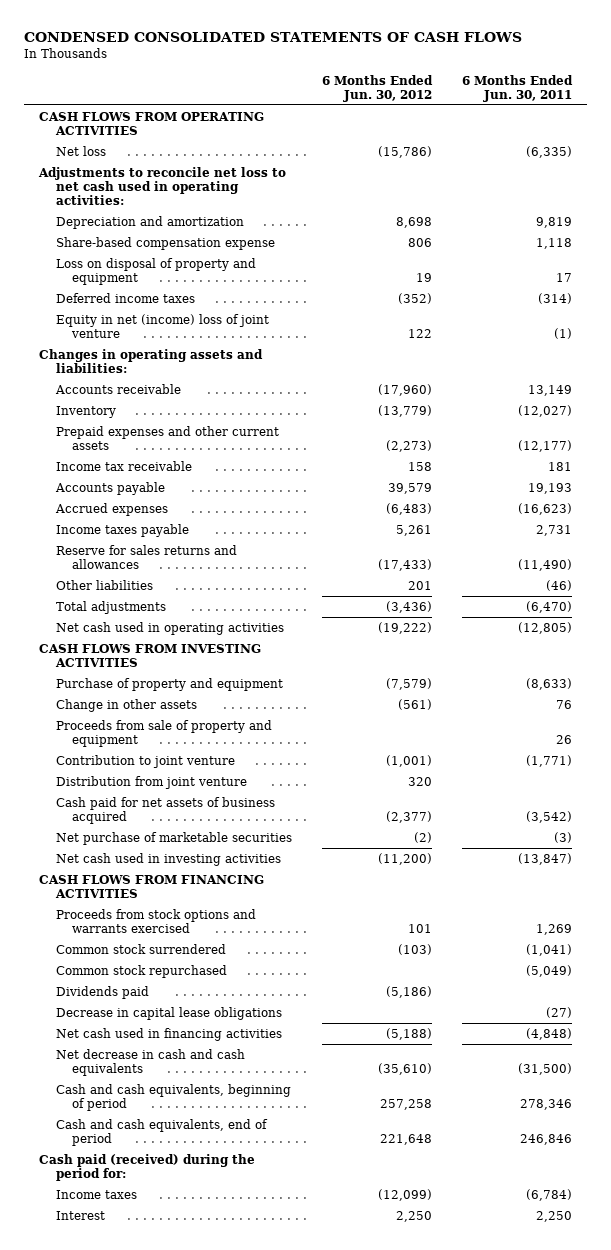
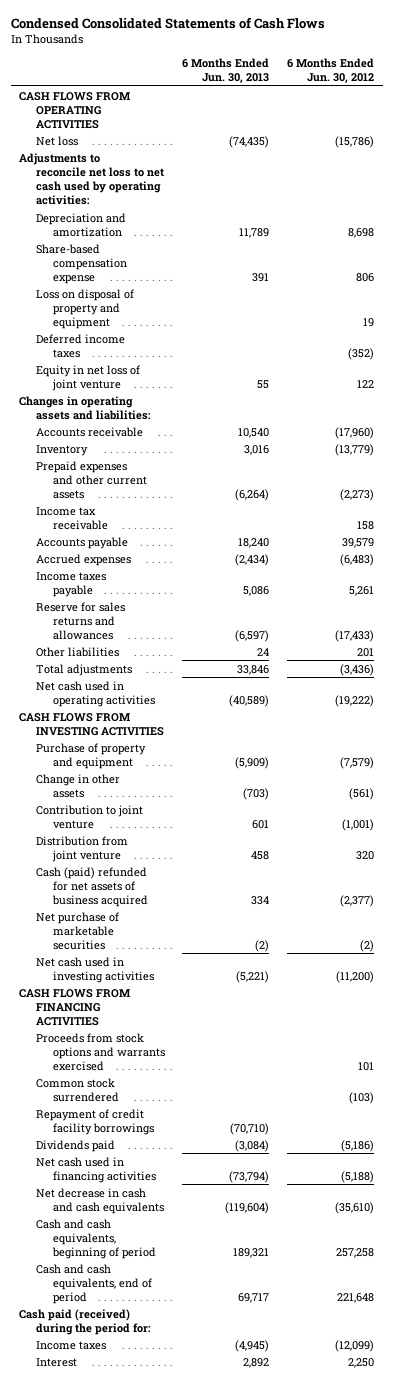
[24,32,523,43] CONDENSED CONSOLIDATED STATEMENTS OF CASH FLOWS -> [10,16,325,29] Condensed Consolidated Statements of Cash Flows
[461,74,573,102] 6 Months Ended Jun. 30, 2011 -> none
none -> [182,58,270,84] 6 Months Ended Jun. 30, 2013
[38,166,287,205] Adjustments to reconcile net loss to net cash used in operating activities: -> [19,152,164,206] Adjustments to reconcile net loss to net cash used by operating activities:
[55,313,269,338] Equity in net (income) loss of joint venture -> [35,364,140,391] Equity in net loss of joint venture
[55,719,272,747] Proceeds from sale of property and equipment -> none
[55,796,275,824] Cash paid for net assets of business acquired -> [35,866,148,907] Cash (paid) refunded for net assets of business acquired
[55,964,227,978] Common stock repurchased -> none
none -> [35,1108,154,1135] Repayment of credit facility borrowings
[55,1006,282,1020] Decrease in capital lease obligations -> none

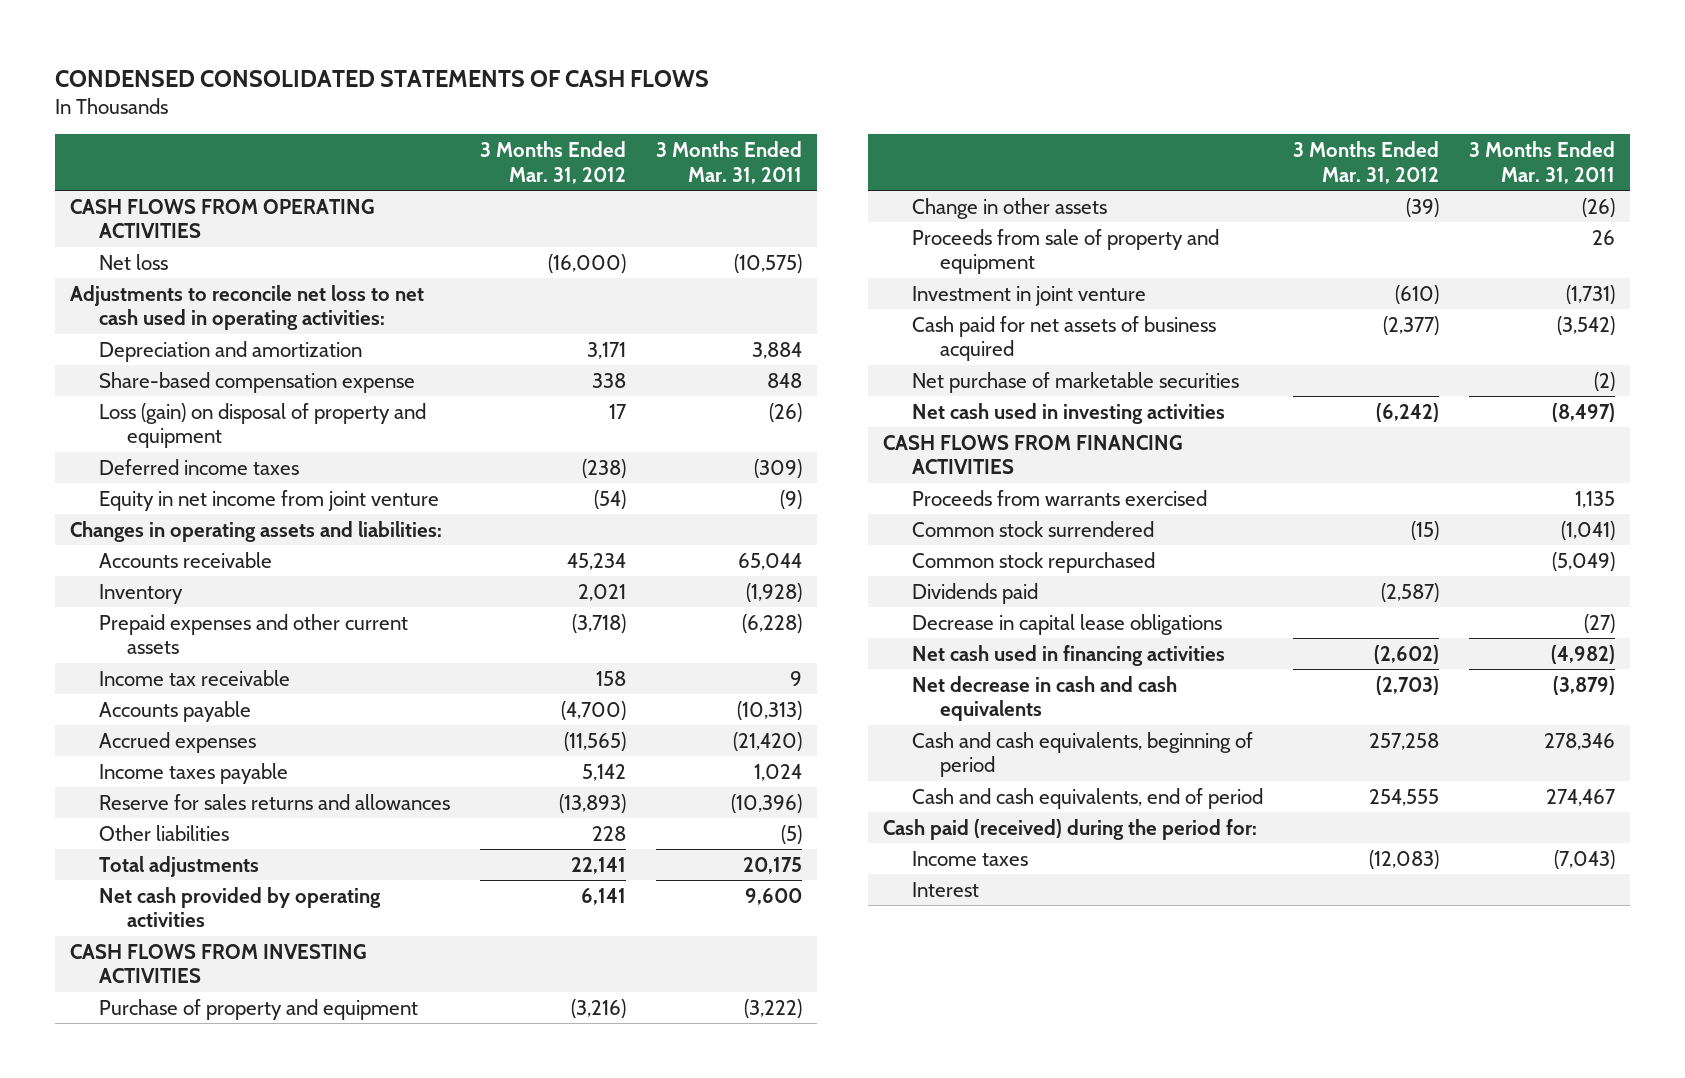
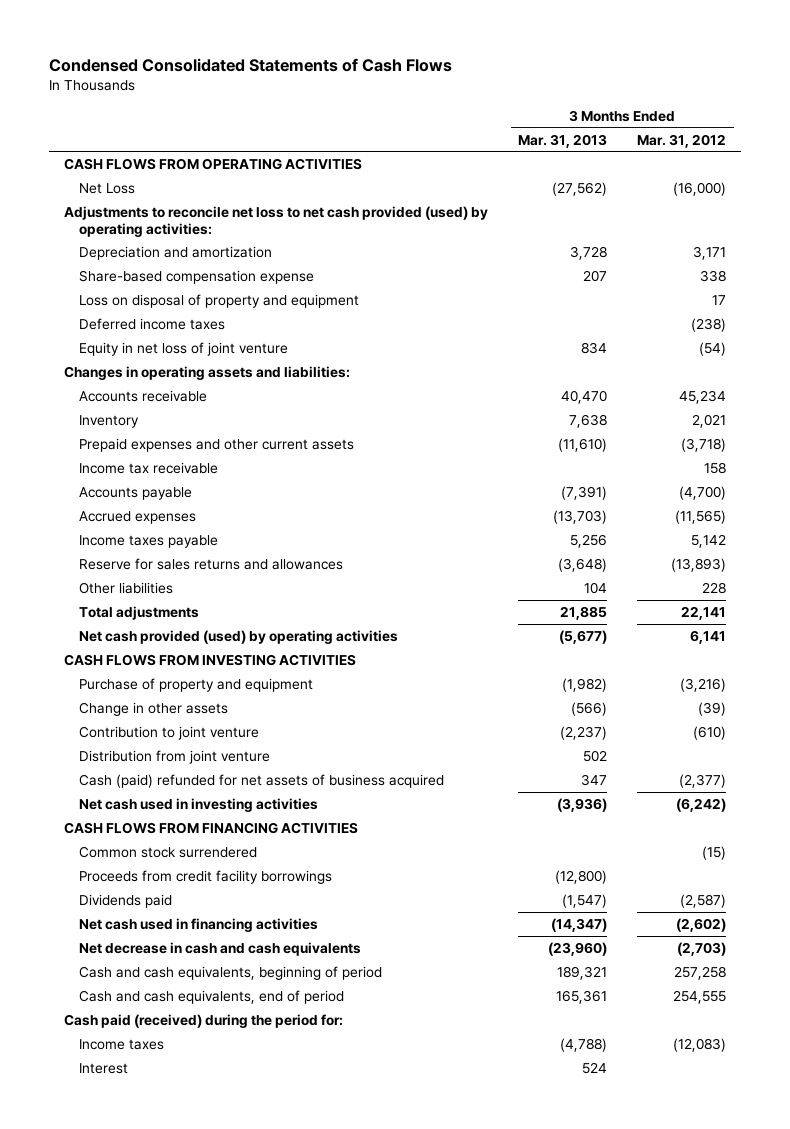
[55,69,710,87] CONDENSED CONSOLIDATED STATEMENTS OF CASH FLOWS -> [49,58,453,73] Condensed Consolidated Statements of Cash Flows
[656,141,803,184] 3 Months Ended Mar. 31, 2011 -> none
none -> [518,133,608,148] Mar. 31, 2013
[98,253,168,270] Net loss -> [79,182,136,194] Net Loss
[70,284,425,331] Adjustments to reconcile net loss to net cash used in operating activities: -> [64,205,489,237] Adjustments to reconcile net loss to net cash provided (used) by operating activities:
[98,402,426,449] Loss (gain) on disposal of property and equipment -> [79,293,360,308] Loss on disposal of property and equipment
[98,489,439,511] Equity in net income from joint venture -> [79,341,289,356] Equity in net loss of joint venture
[98,886,381,928] Net cash provided by operating activities -> [79,629,399,644] Net cash provided (used) by operating activities
[911,228,1219,275] Proceeds from sale of property and equipment -> none
[911,371,1239,393] Net purchase of marketable securities -> none
[911,285,1146,306] Investment in joint venture -> [79,725,260,740] Contribution to joint venture
none -> [79,749,271,764] Distribution from joint venture
[911,315,1216,362] Cash paid for net assets of business acquired -> [79,773,445,788] Cash (paid) refunded for net assets of business acquired
[911,489,1207,506] Proceeds from warrants exercised -> none
[911,551,1155,573] Common stock repurchased -> none
none -> [79,869,333,884] Proceeds from credit facility borrowings
[911,613,1222,635] Decrease in capital lease obligations -> none

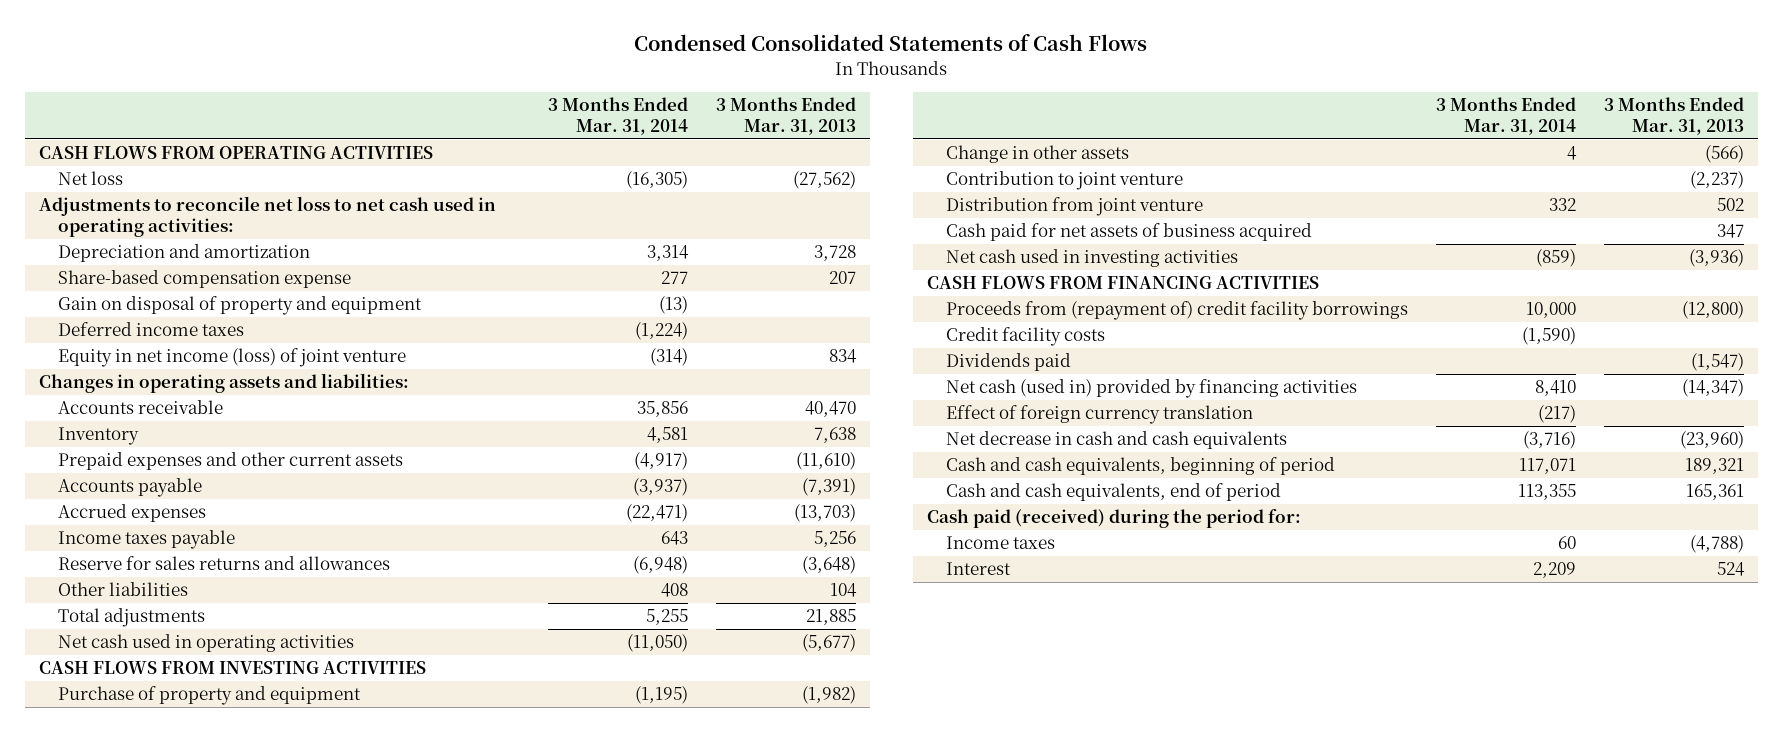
[637,133,727,148] Mar. 31, 2012 -> none
none -> [547,97,688,135] 3 Months Ended Mar. 31, 2014
[79,182,136,194] Net Loss -> [57,171,123,186] Net loss
[64,205,489,237] Adjustments to reconcile net loss to net cash provided (used) by operating activities: -> [38,196,496,238] Adjustments to reconcile net loss to net cash used in operating activities:
[79,293,360,308] Loss on disposal of property and equipment -> [57,296,422,316] Gain on disposal of property and equipment
[79,341,289,356] Equity in net loss of joint venture -> [57,348,406,368] Equity in net income (loss) of joint venture
[79,461,219,474] Income tax receivable -> none
[79,629,399,644] Net cash provided (used) by operating activities -> [57,634,354,653] Net cash used in operating activities
[79,773,445,788] Cash (paid) refunded for net assets of business acquired -> [946,223,1313,242] Cash paid for net assets of business acquired
[79,845,258,858] Common stock surrendered -> none
[79,869,333,884] Proceeds from credit facility borrowings -> [946,301,1409,321] Proceeds from (repayment of) credit facility borrowings
none -> [946,327,1106,347] Credit facility costs
[79,917,319,932] Net cash used in financing activities -> [946,379,1358,399] Net cash (used in) provided by financing activities
none -> [946,405,1254,425] Effect of foreign currency translation

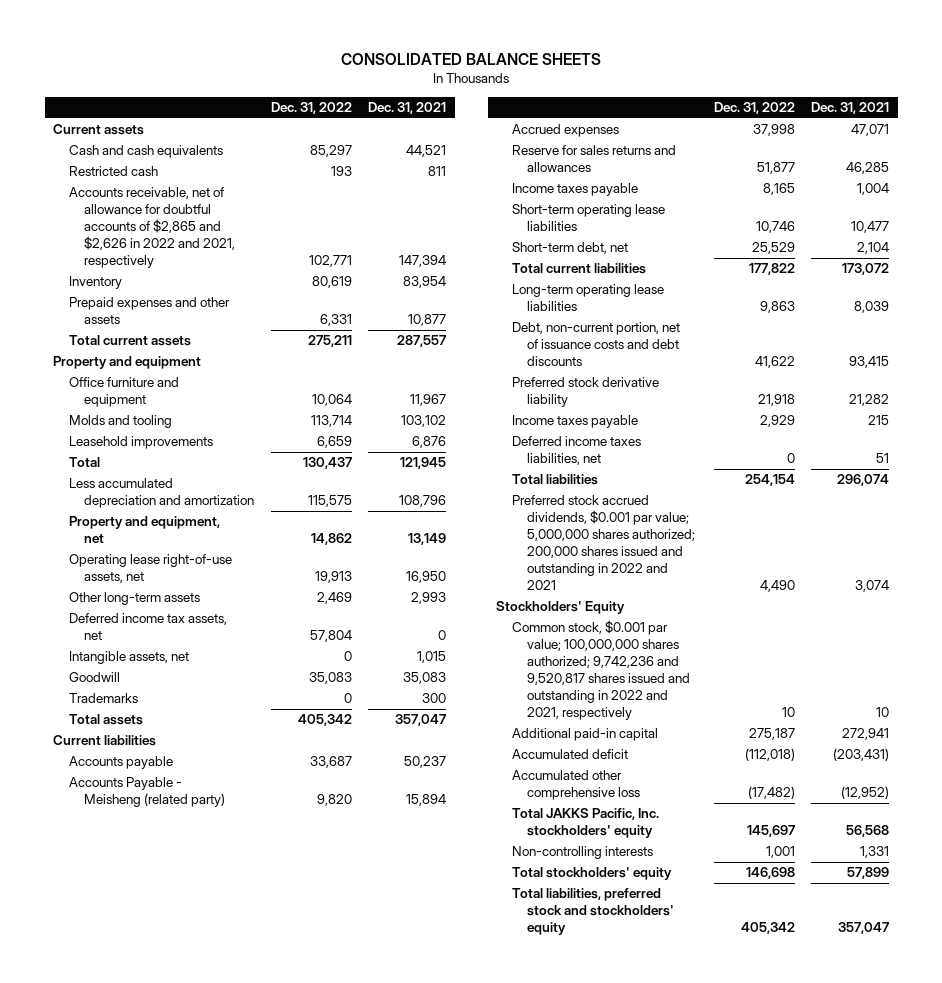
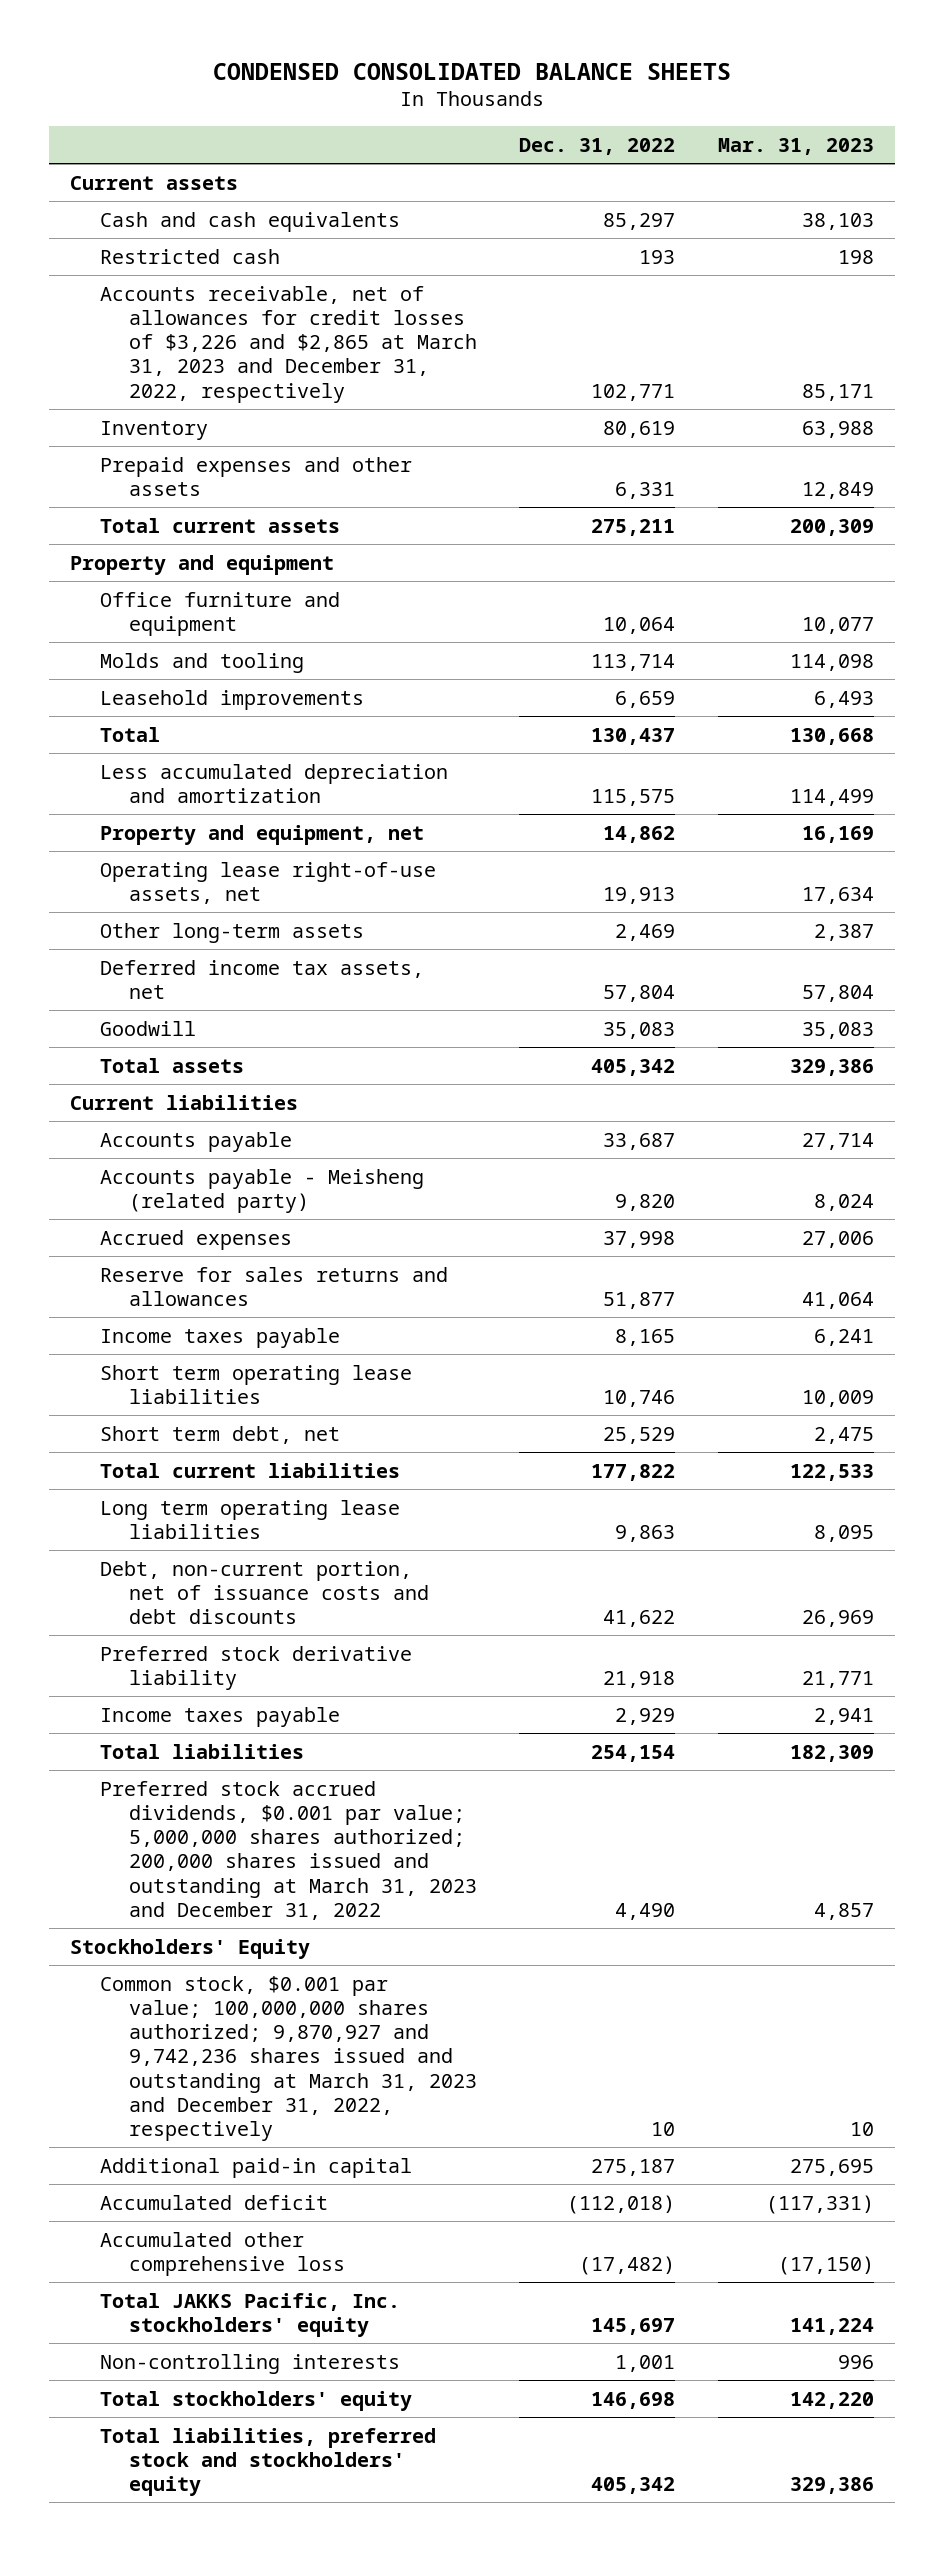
[341,53,602,66] CONSOLIDATED BALANCE SHEETS -> [213,62,732,80] CONDENSED CONSOLIDATED BALANCE SHEETS
[368,102,447,115] Dec. 31, 2021 -> none
none -> [718,137,875,155] Mar. 31, 2023
[68,187,236,269] Accounts receivable, net of allowance for doubtful accounts of $2,865 and $2,626 in 2022 and 2021, respectively -> [99,285,477,403] Accounts receivable, net of allowances for credit losses of $3,226 and $2,865 at March 31, 2023 and December 31, 2022, respectively
[68,651,189,665] Intangible assets, net -> none
[68,693,138,704] Trademarks -> none
[68,777,226,808] Accounts Payable - Meisheng (related party) -> [99,1168,424,1213] Accounts payable - Meisheng (related party)
[511,204,665,232] Short-term operating lease liabilities -> [99,1364,412,1404] Short term operating lease liabilities
[511,242,628,255] Short-term debt, net -> [99,1425,340,1444] Short term debt, net
[511,284,664,312] Long-term operating lease liabilities -> [99,1499,400,1539] Long term operating lease liabilities
[511,436,641,466] Deferred income taxes liabilities, net -> none
[511,495,696,591] Preferred stock accrued dividends, $0.001 par value; 5,000,000 shares authorized; 200,000 shares issued and outstanding in 2022 and 2021 -> [99,1780,477,1920] Preferred stock accrued dividends, $0.001 par value; 5,000,000 shares authorized; 200,000 shares issued and outstanding at March 31, 2023 and December 31, 2022
[511,620,691,721] Common stock, $0.001 par value; 100,000,000 shares authorized; 9,742,236 and 9,520,817 shares issued and outstanding in 2022 and 2021, respectively -> [99,1975,477,2142] Common stock, $0.001 par value; 100,000,000 shares authorized; 9,870,927 and 9,742,236 shares issued and outstanding at March 31, 2023 and December 31, 2022, respectively

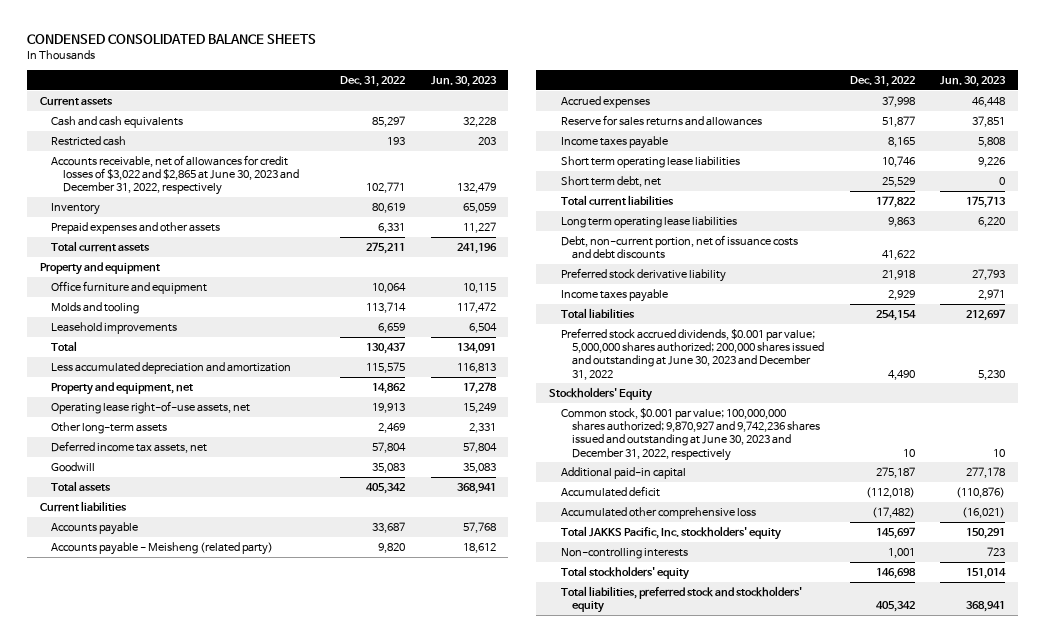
[718,137,875,155] Mar. 31, 2023 -> none
none -> [430,76,497,88] Jun. 30, 2023
[99,285,477,403] Accounts receivable, net of allowances for credit losses of $3,226 and $2,865 at March 31, 2023 and December 31, 2022, respectively -> [51,154,299,196] Accounts receivable, net of allowances for credit losses of $3,022 and $2,865 at June 30, 2023 and December 31, 2022, respectively
[99,1780,477,1920] Preferred stock accrued dividends, $0.001 par value; 5,000,000 shares authorized; 200,000 shares issued and outstanding at March 31, 2023 and December 31, 2022 -> [560,327,825,380] Preferred stock accrued dividends, $0.001 par value; 5,000,000 shares authorized; 200,000 shares issued and outstanding at June 30, 2023 and December 31, 2022
[99,1975,477,2142] Common stock, $0.001 par value; 100,000,000 shares authorized; 9,870,927 and 9,742,236 shares issued and outstanding at March 31, 2023 and December 31, 2022, respectively -> [560,407,821,461] Common stock, $0.001 par value; 100,000,000 shares authorized; 9,870,927 and 9,742,236 shares issued and outstanding at June 30, 2023 and December 31, 2022, respectively

